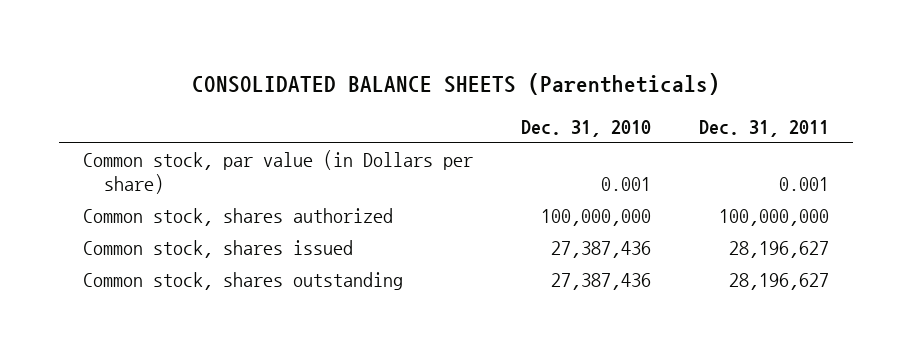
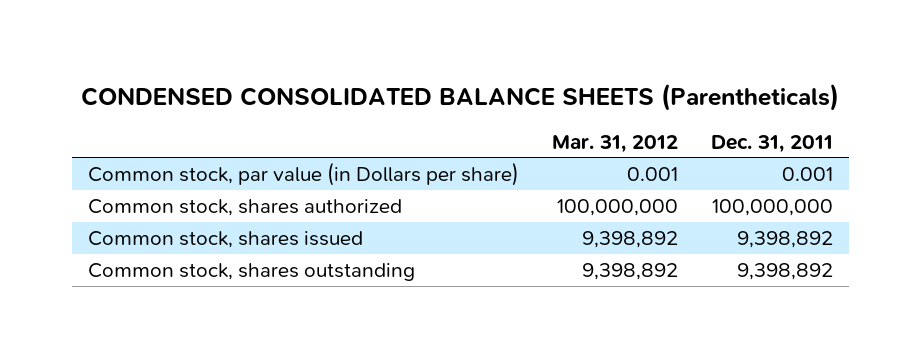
[192,72,721,95] CONSOLIDATED BALANCE SHEETS (Parentheticals) -> [81,82,840,111] CONDENSED CONSOLIDATED BALANCE SHEETS (Parentheticals)
[521,120,652,138] Dec. 31, 2010 -> none
none -> [551,134,678,153] Mar. 31, 2012
[729,241,830,259] 28,196,627 -> [736,231,833,249] 9,398,892
[729,273,830,291] 28,196,627 -> [736,263,833,281] 9,398,892

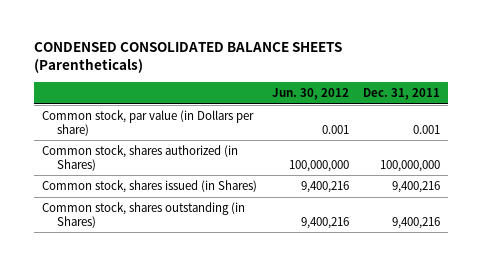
[551,134,678,153] Mar. 31, 2012 -> none
none -> [271,87,349,100] Jun. 30, 2012
[87,199,402,217] Common stock, shares authorized -> [41,145,238,171] Common stock, shares authorized (in Shares)
[87,231,363,249] Common stock, shares issued -> [41,180,257,194] Common stock, shares issued (in Shares)
[736,231,833,249] 9,398,892 -> [392,181,441,194] 9,400,216
[87,263,415,282] Common stock, shares outstanding -> [41,202,245,228] Common stock, shares outstanding (in Shares)
[736,263,833,281] 9,398,892 -> [392,216,441,229] 9,400,216

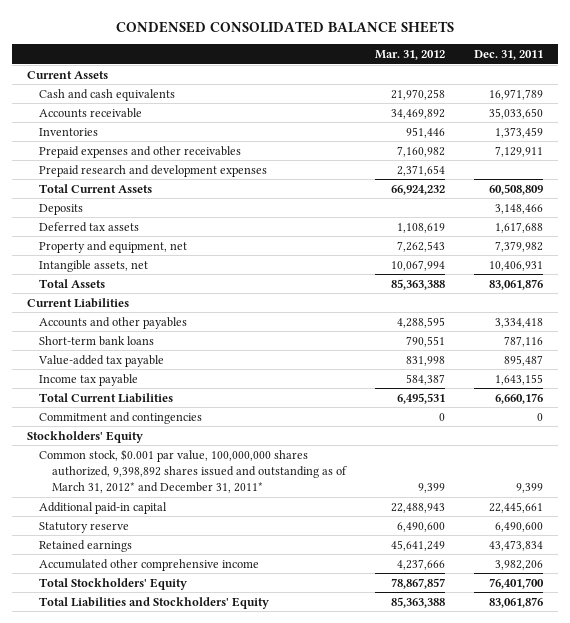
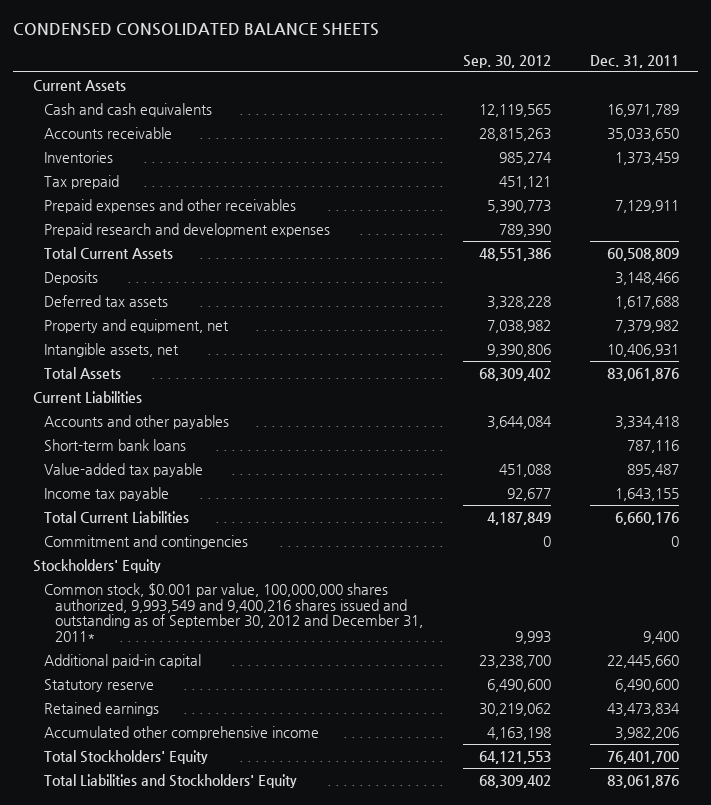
[374,50,445,61] Mar. 31, 2012 -> none
none -> [462,54,551,68] Sep. 30, 2012
none -> [44,174,120,189] Tax prepaid
[39,448,347,494] Common stock, $0.001 par value, 100,000,000 shares authorized, 9,398,892 shares issued and outstanding as of March 31, 2012* and December 31, 2011* -> [44,582,424,643] Common stock, $0.001 par value, 100,000,000 shares authorized, 9,993,549 and 9,400,216 shares issued and outstanding as of September 30, 2012 and December 31, 2011*
[516,483,544,494] 9,399 -> [642,631,679,645] 9,400
[489,501,544,513] 22,445,661 -> [606,654,679,668] 22,445,660

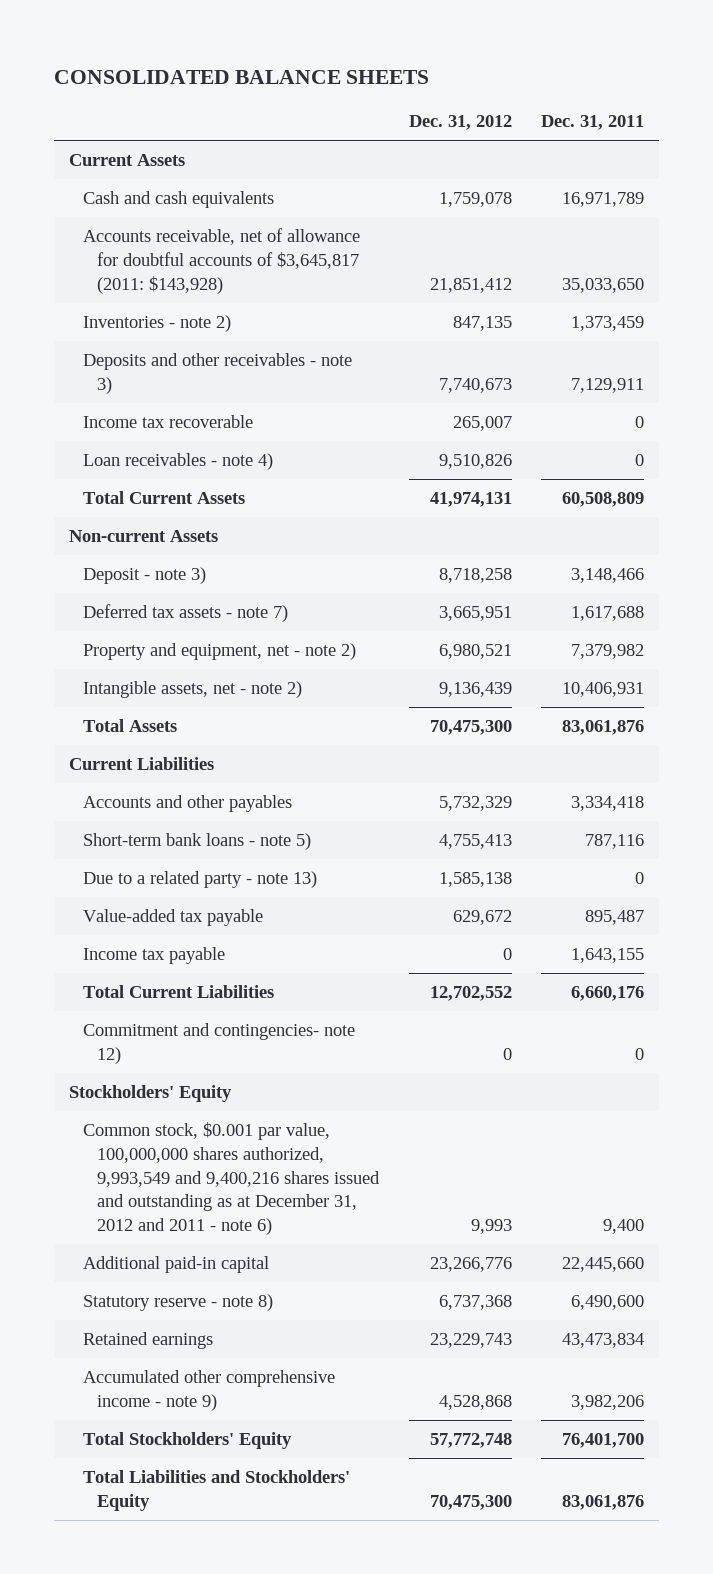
[13,23,380,37] CONDENSED CONSOLIDATED BALANCE SHEETS -> [54,69,430,84] CONSOLIDATED BALANCE SHEETS
[462,54,551,68] Sep. 30, 2012 -> none
none -> [408,115,512,131] Dec. 31, 2012
[44,174,120,189] Tax prepaid -> none
[44,222,331,237] Prepaid research and development expenses -> none
[44,126,173,139] Accounts receivable -> [83,228,361,294] Accounts receivable, net of allowance for doubtful accounts of $3,645,817 (2011: $143,928)
[44,150,114,163] Inventories -> [83,315,232,333] Inventories - note 2)
[44,198,297,213] Prepaid expenses and other receivables -> [83,353,353,394] Deposits and other receivables - note 3)
none -> [83,415,254,429] Income tax recoverable
none -> [83,453,274,471] Loan receivables - note 4)
none -> [69,530,219,543] Non-current Assets
[44,270,99,285] Deposits -> [83,567,207,585] Deposit - note 3)
[44,294,169,307] Deferred tax assets -> [83,604,289,623] Deferred tax assets - note 7)
[44,318,230,333] Property and equipment, net -> [83,643,357,661] Property and equipment, net - note 2)
[44,342,180,357] Intangible assets, net -> [83,681,303,699] Intangible assets, net - note 2)
[44,438,187,451] Short-term bank loans -> [83,833,312,851] Short-term bank loans - note 5)
none -> [83,871,318,889] Due to a related party - note 13)
[44,534,249,549] Commitment and contingencies -> [83,1023,356,1064] Commitment and contingencies- note 12)
[44,582,424,643] Common stock, $0.001 par value, 100,000,000 shares authorized, 9,993,549 and 9,400,216 shares issued and outstanding as of September 30, 2012 and December 31, 2011* -> [83,1122,381,1236] Common stock, $0.001 par value, 100,000,000 shares authorized, 9,993,549 and 9,400,216 shares issued and outstanding as at December 31, 2012 and 2011 - note 6)
[44,678,155,692] Statutory reserve -> [83,1294,274,1312] Statutory reserve - note 8)
[44,725,320,740] Accumulated other comprehensive income -> [83,1370,336,1411] Accumulated other comprehensive income - note 9)

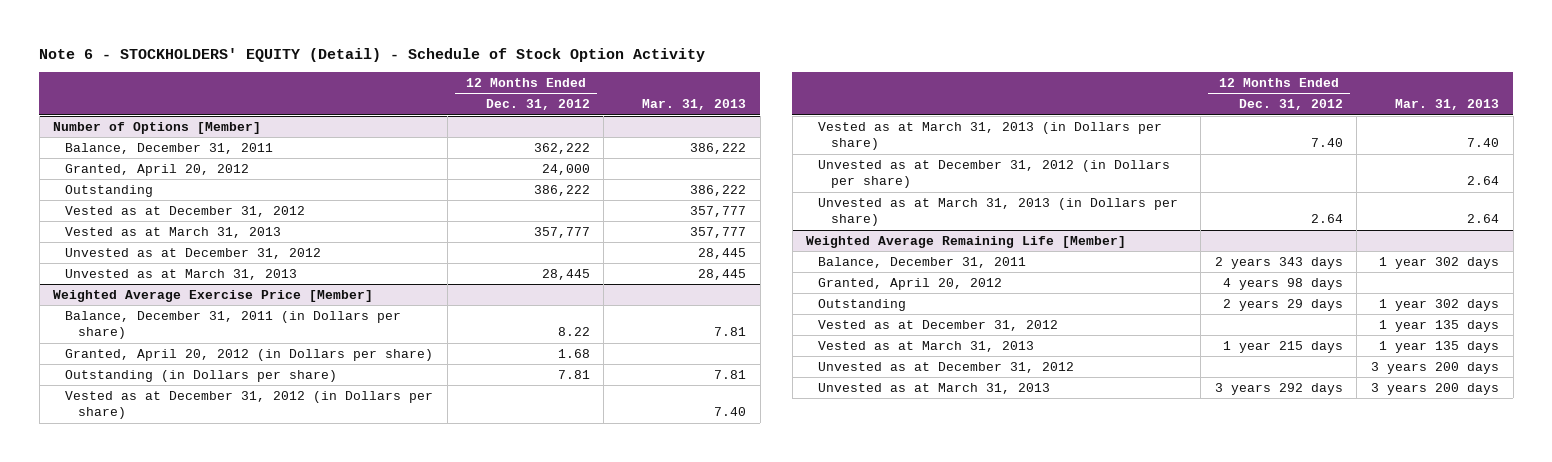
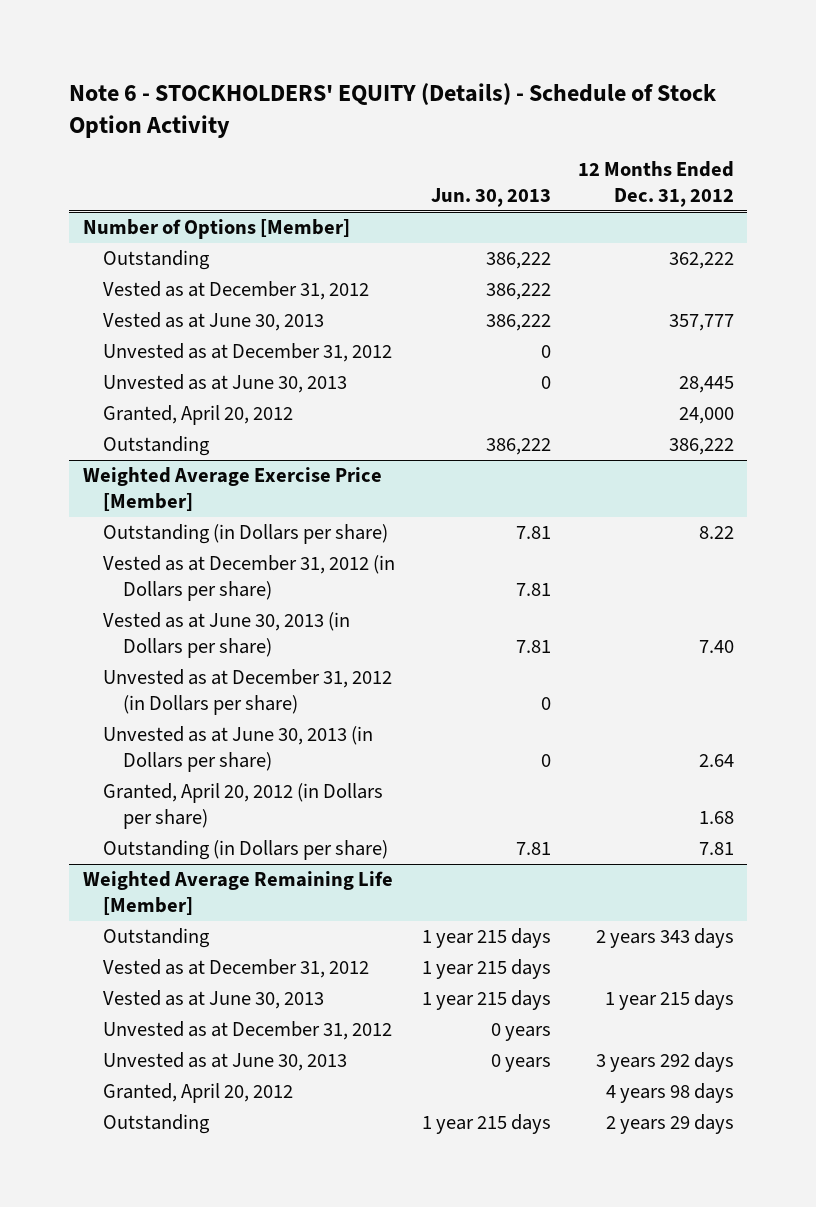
[39,48,706,63] Note 6 - STOCKHOLDERS' EQUITY (Detail) - Schedule of Stock Option Activity -> [69,83,717,139] Note 6 - STOCKHOLDERS' EQUITY (Details) - Schedule of Stock Option Activity
[641,99,746,111] Mar. 31, 2013 -> none
none -> [430,188,551,208] Jun. 30, 2013
[65,142,274,154] Balance, December 31, 2011 -> [102,250,210,271] Outstanding
[65,226,282,238] Vested as at March 31, 2013 -> [102,312,324,332] Vested as at June 30, 2013
[65,268,298,280] Unvested as at March 31, 2013 -> [102,374,347,394] Unvested as at June 30, 2013
[65,163,250,176] Granted, April 20, 2012 -> [102,405,293,426] Granted, April 20, 2012
[65,184,154,197] Outstanding -> [102,436,210,457] Outstanding
[65,310,402,340] Balance, December 31, 2011 (in Dollars per share) -> [102,524,388,545] Outstanding (in Dollars per share)
[818,121,1163,151] Vested as at March 31, 2013 (in Dollars per share) -> [102,612,350,659] Vested as at June 30, 2013 (in Dollars per share)
[818,197,1179,227] Unvested as at March 31, 2013 (in Dollars per share) -> [102,726,373,773] Unvested as at June 30, 2013 (in Dollars per share)
[65,348,434,361] Granted, April 20, 2012 (in Dollars per share) -> [102,783,383,830] Granted, April 20, 2012 (in Dollars per share)
[65,369,338,382] Outstanding (in Dollars per share) -> [102,840,388,861] Outstanding (in Dollars per share)
[818,256,1027,268] Balance, December 31, 2011 -> [102,928,210,949] Outstanding
[818,340,1035,352] Vested as at March 31, 2013 -> [102,990,324,1010] Vested as at June 30, 2013
[818,382,1051,394] Unvested as at March 31, 2013 -> [102,1052,347,1072] Unvested as at June 30, 2013
[818,277,1003,290] Granted, April 20, 2012 -> [102,1083,293,1104] Granted, April 20, 2012
[818,298,907,311] Outstanding -> [102,1114,210,1135] Outstanding

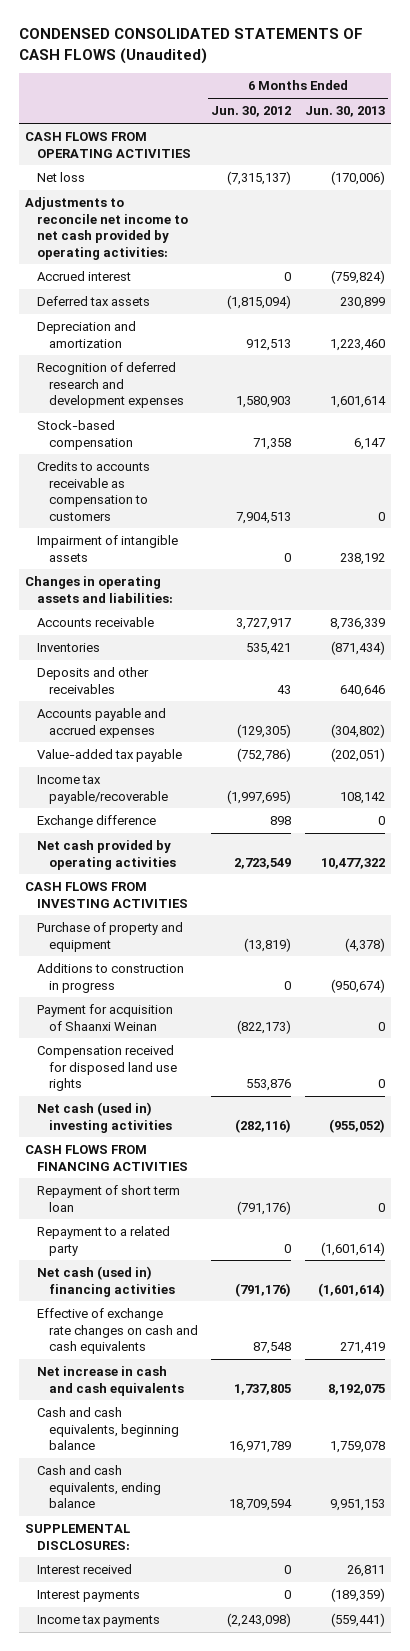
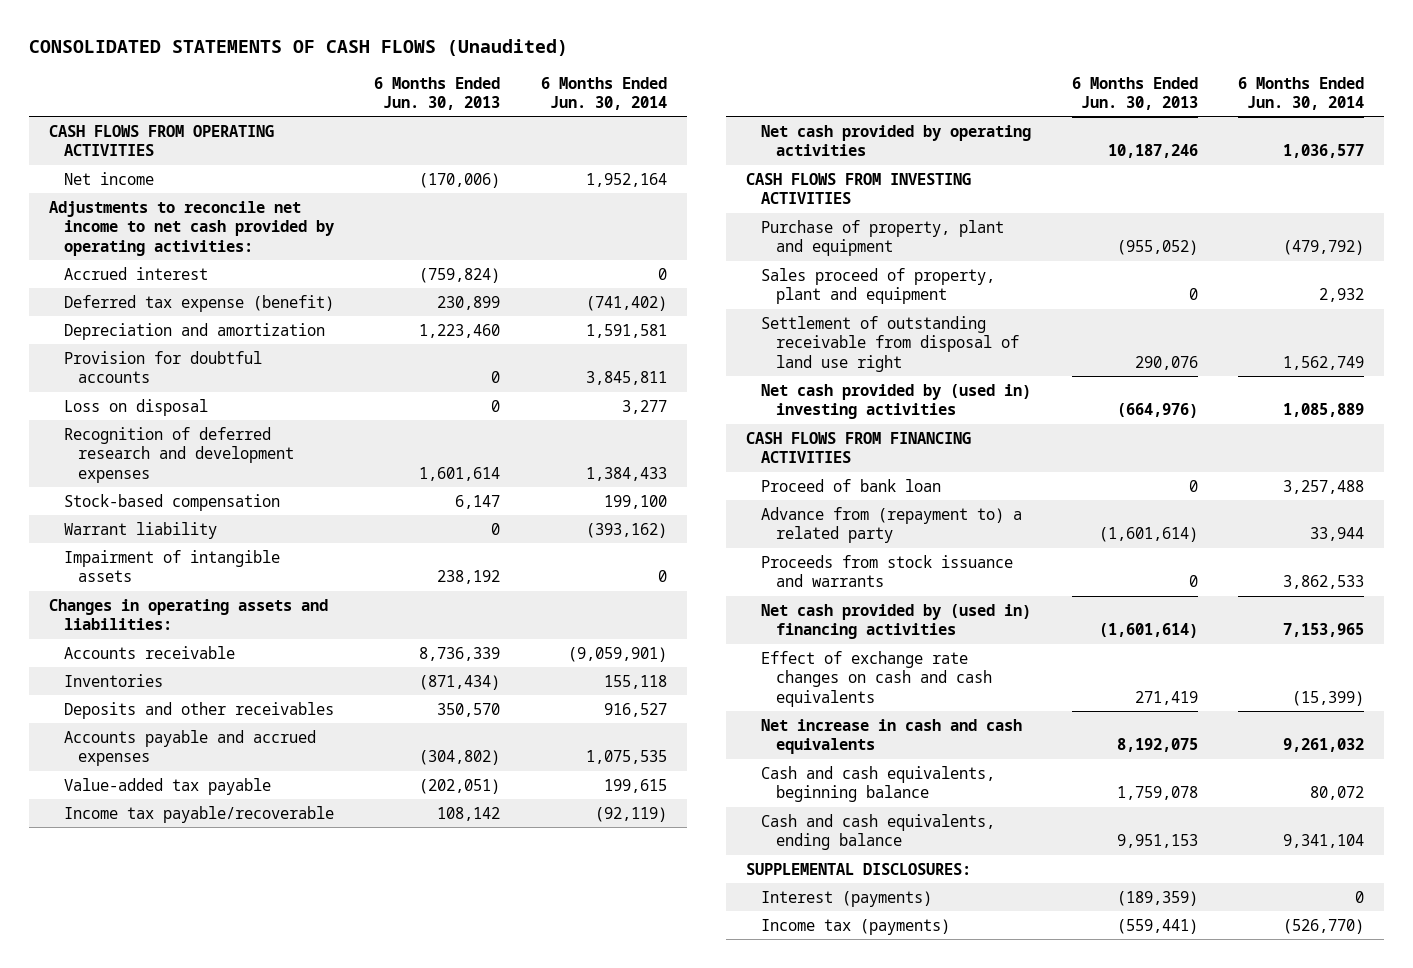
[18,28,363,64] CONDENSED CONSOLIDATED STATEMENTS OF CASH FLOWS (Unaudited) -> [29,39,569,57] CONSOLIDATED STATEMENTS OF CASH FLOWS (Unaudited)
[211,106,292,118] Jun. 30, 2012 -> none
none -> [540,76,667,111] 6 Months Ended Jun. 30, 2014
[37,172,86,183] Net loss -> [63,171,154,185] Net income
[37,296,151,307] Deferred tax assets -> [63,294,334,312] Deferred tax expense (benefit)
none -> [63,350,262,384] Provision for doubtful accounts
none -> [63,398,208,416] Loss on disposal
[37,461,151,521] Credits to accounts receivable as compensation to customers -> none
none -> [63,521,217,539] Warrant liability
[339,684,385,697] 640,646 -> [437,702,501,717] 350,570
[37,815,157,829] Exchange difference -> none
[320,857,385,869] 10,477,322 -> [1107,144,1198,159] 10,187,246
[37,963,185,993] Additions to construction in progress -> none
[37,1004,174,1031] Payment for acquisition of Shaanxi Weinan -> none
[37,1045,177,1092] Compensation received for disposed land use rights -> none
[37,922,184,952] Purchase of property and equipment -> [761,219,1005,257] Purchase of property, plant and equipment
[344,937,385,952] (4,378) -> [1116,240,1198,256] (955,052)
none -> [761,267,996,305] Sales proceed of property, plant and equipment
none -> [761,315,1019,372] Settlement of outstanding receivable from disposal of land use right
[37,1102,172,1133] Net cash (used in) investing activities -> [761,383,1032,420] Net cash provided by (used in) investing activities
[328,1118,385,1133] (955,052) -> [1116,403,1198,419] (664,976)
[37,1185,181,1212] Repayment of short term loan -> none
none -> [761,478,942,492] Proceed of bank loan
[37,1226,171,1256] Repayment to a related party -> [761,506,1023,544] Advance from (repayment to) a related party
none -> [761,554,1014,588] Proceeds from stock issuance and warrants
[37,1266,175,1297] Net cash (used in) financing activities -> [761,603,1032,640] Net cash provided by (used in) financing activities
[37,1308,198,1355] Effective of exchange rate changes on cash and cash equivalents -> [761,650,992,707] Effect of exchange rate changes on cash and cash equivalents
[37,1564,133,1575] Interest received -> none
[37,1590,141,1603] Interest payments -> [761,890,933,907] Interest (payments)
[37,1615,161,1628] Income tax payments -> [761,918,951,935] Income tax (payments)

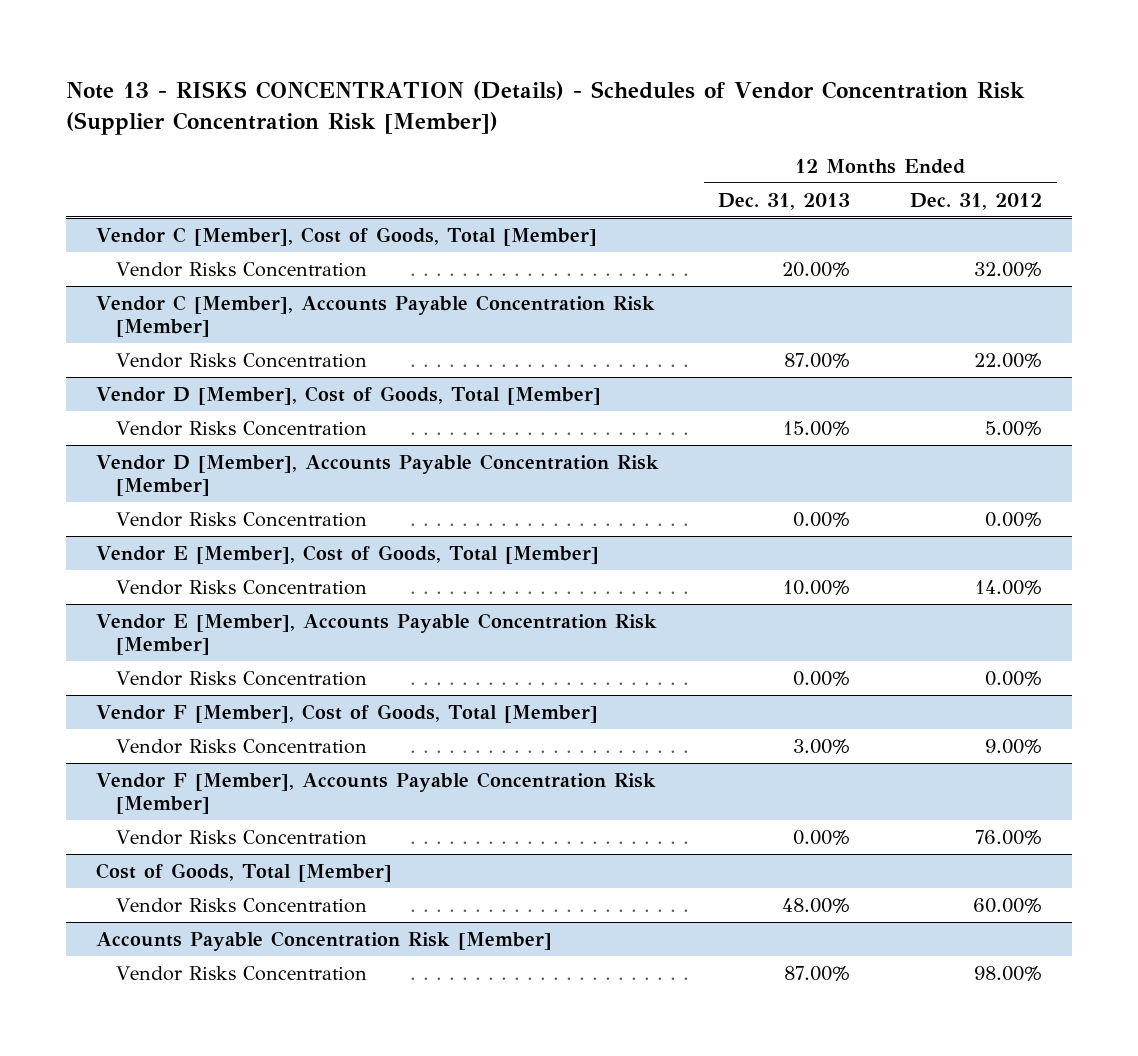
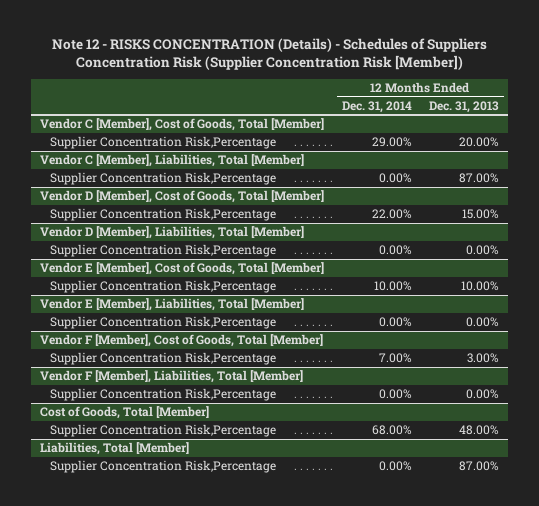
[66,80,1026,135] Note 13 - RISKS CONCENTRATION (Details) - Schedules of Vendor Concentration Risk (Supplier Concentration Risk [Member]) -> [51,38,487,71] Note 12 - RISKS CONCENTRATION (Details) - Schedules of Suppliers Concentration Risk (Supplier Concentration Risk [Member])
[909,192,1042,210] Dec. 31, 2012 -> none
none -> [341,100,412,113] Dec. 31, 2014
[96,294,656,338] Vendor C [Member], Accounts Payable Concentration Risk [Member] -> none
[115,261,367,277] Vendor Risks Concentration -> [50,136,277,150] Supplier Concentration Risk,Percentage
none -> [39,154,304,168] Vendor C [Member], Liabilities, Total [Member]
[115,352,367,368] Vendor Risks Concentration -> [50,172,277,186] Supplier Concentration Risk,Percentage
[96,453,660,497] Vendor D [Member], Accounts Payable Concentration Risk [Member] -> none
[115,420,367,436] Vendor Risks Concentration -> [50,208,277,222] Supplier Concentration Risk,Percentage
none -> [39,226,304,240] Vendor D [Member], Liabilities, Total [Member]
[115,511,367,527] Vendor Risks Concentration -> [50,244,277,258] Supplier Concentration Risk,Percentage
[96,612,658,656] Vendor E [Member], Accounts Payable Concentration Risk [Member] -> none
[115,579,367,595] Vendor Risks Concentration -> [50,280,277,294] Supplier Concentration Risk,Percentage
none -> [39,298,304,312] Vendor E [Member], Liabilities, Total [Member]
[115,670,367,686] Vendor Risks Concentration -> [50,316,277,330] Supplier Concentration Risk,Percentage
[96,771,657,815] Vendor F [Member], Accounts Payable Concentration Risk [Member] -> none
[115,738,367,754] Vendor Risks Concentration -> [50,352,277,366] Supplier Concentration Risk,Percentage
none -> [39,370,303,384] Vendor F [Member], Liabilities, Total [Member]
[115,829,367,845] Vendor Risks Concentration -> [50,388,277,402] Supplier Concentration Risk,Percentage
[96,930,553,951] Accounts Payable Concentration Risk [Member] -> none
[115,897,367,913] Vendor Risks Concentration -> [50,424,277,438] Supplier Concentration Risk,Percentage
none -> [39,442,189,456] Liabilities, Total [Member]
[115,965,367,981] Vendor Risks Concentration -> [50,460,277,474] Supplier Concentration Risk,Percentage

